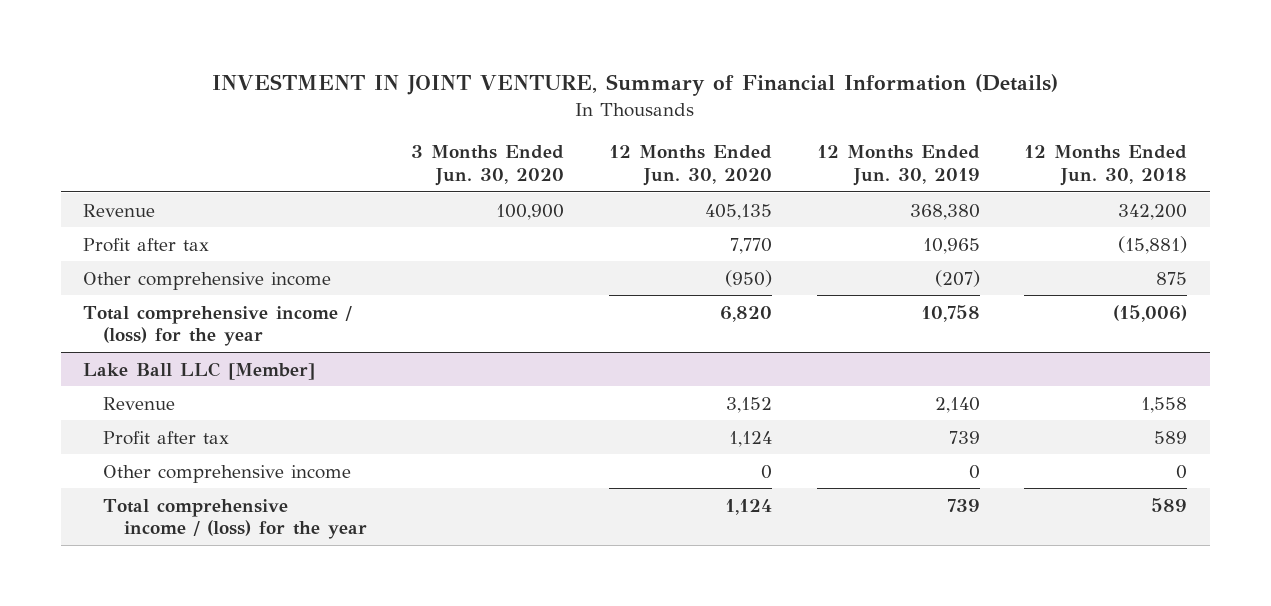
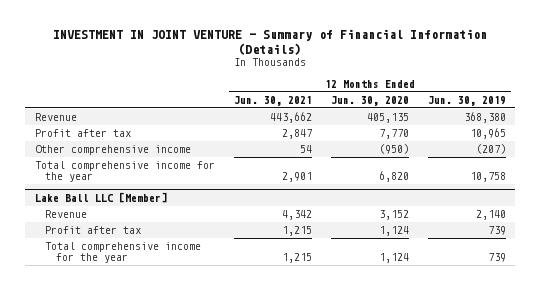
[212,74,1059,97] INVESTMENT IN JOINT VENTURE, Summary of Financial Information (Details) -> [53,29,488,55] INVESTMENT IN JOINT VENTURE - Summary of Financial Information (Details)
[411,145,565,187] 3 Months Ended Jun. 30, 2020 -> none
[1024,145,1188,187] 12 Months Ended Jun. 30, 2018 -> none
none -> [233,95,312,106] Jun. 30, 2021
[83,305,353,347] Total comprehensive income / (loss) for the year -> [34,161,215,183] Total comprehensive income for the year
[103,464,352,483] Other comprehensive income -> none
[103,498,367,540] Total comprehensive income / (loss) for the year -> [45,242,202,264] Total comprehensive income for the year

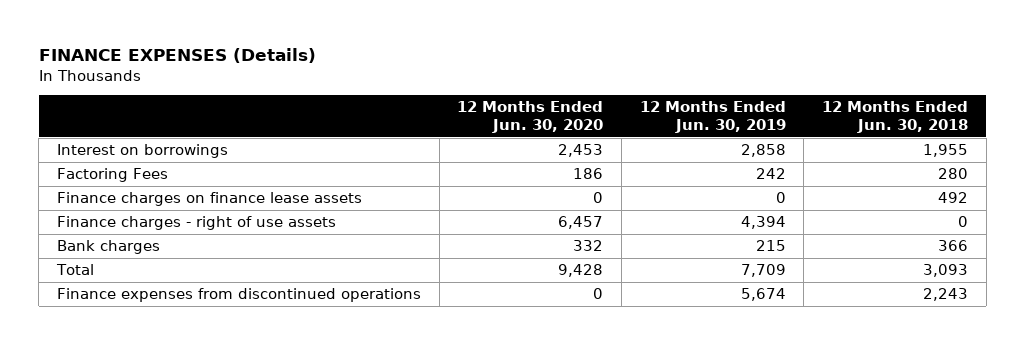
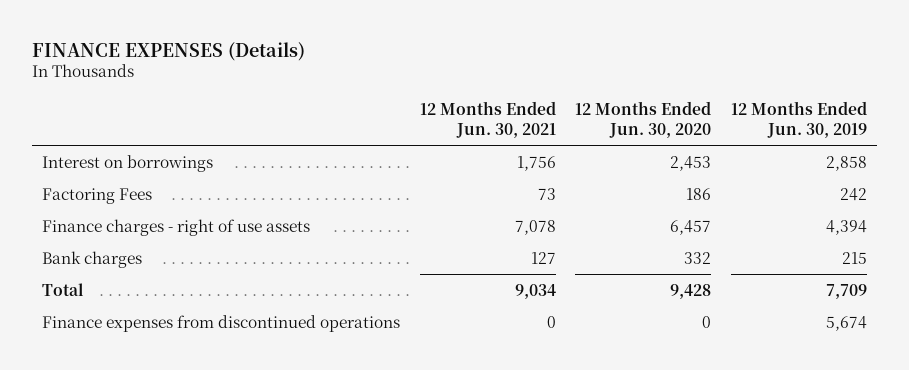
[821,101,968,133] 12 Months Ended Jun. 30, 2018 -> none
none -> [419,100,556,138] 12 Months Ended Jun. 30, 2021
[57,192,363,207] Finance charges on finance lease assets -> none

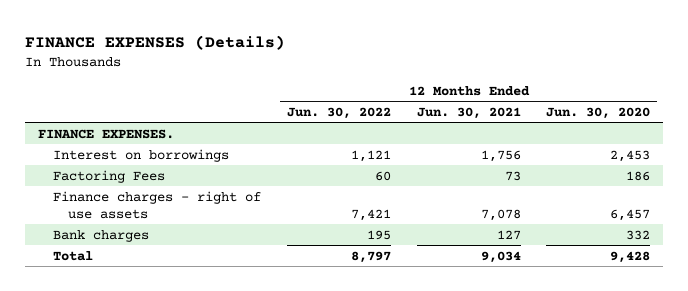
[731,100,868,138] 12 Months Ended Jun. 30, 2019 -> none
none -> [286,107,391,120] Jun. 30, 2022
none -> [38,128,175,139] FINANCE EXPENSES.
[42,314,401,332] Finance expenses from discontinued operations -> none

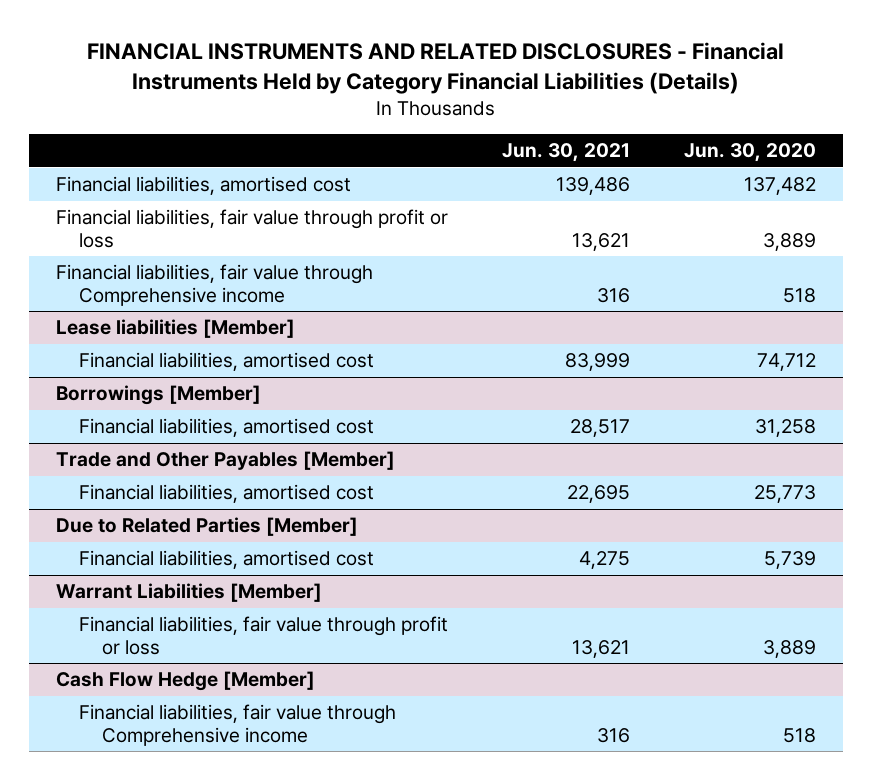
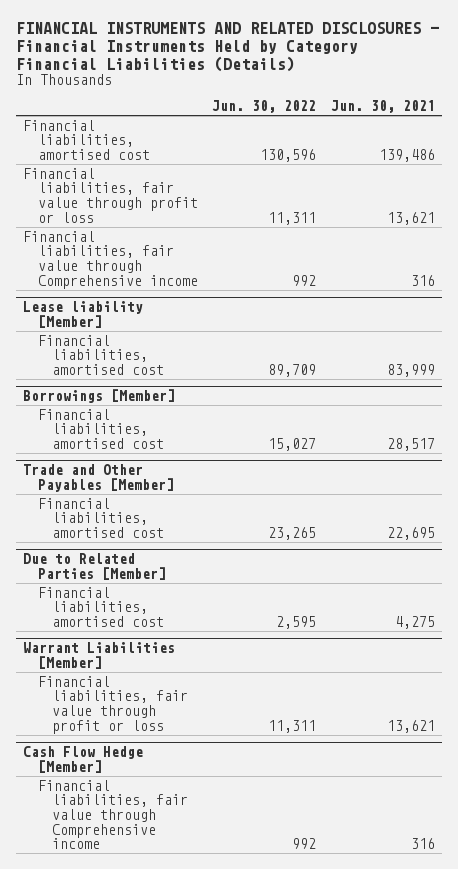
[684,143,817,163] Jun. 30, 2020 -> none
none -> [212,100,317,114] Jun. 30, 2022
[55,319,295,339] Lease liabilities [Member] -> [23,300,144,328] Lease liability [Member]

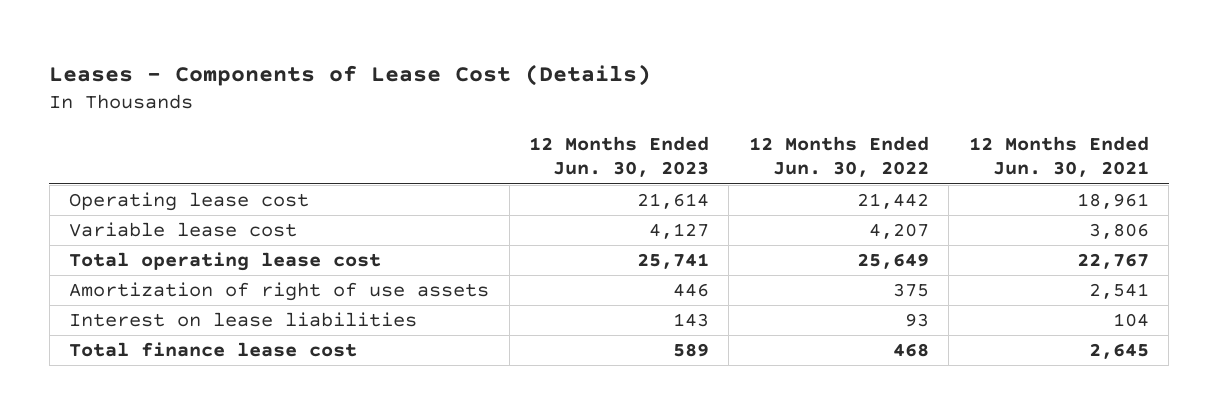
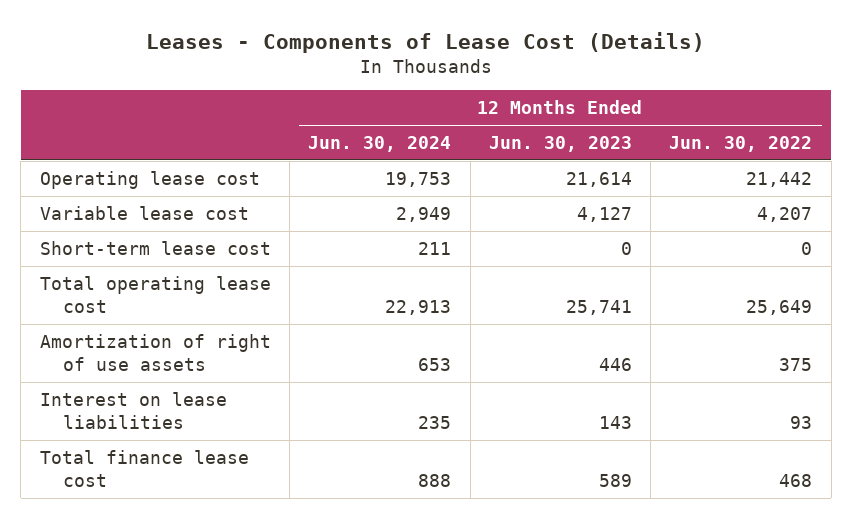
[968,135,1149,178] 12 Months Ended Jun. 30, 2021 -> none
none -> [308,135,452,152] Jun. 30, 2024
none -> [39,240,271,255] Short-term lease cost

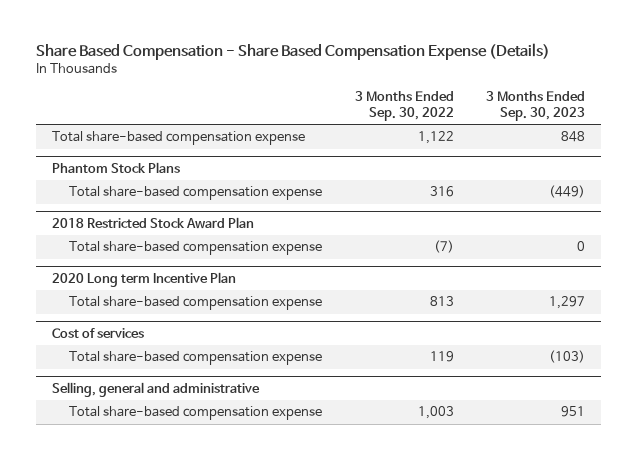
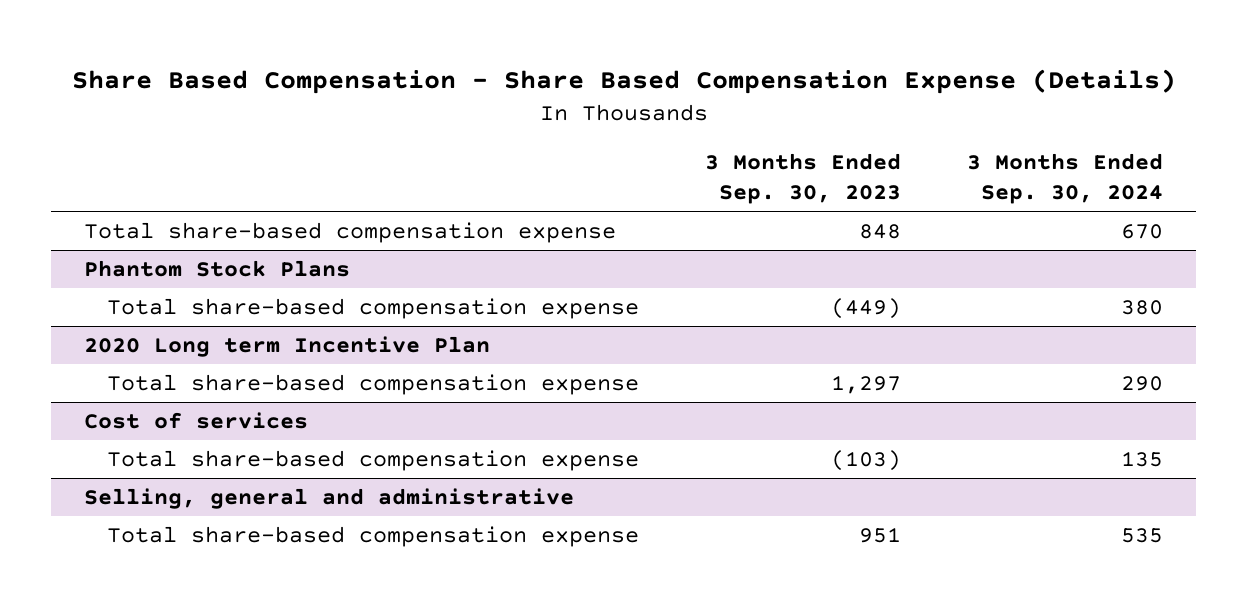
[354,91,454,121] 3 Months Ended Sep. 30, 2022 -> none
none -> [967,153,1164,205] 3 Months Ended Sep. 30, 2024
[52,217,255,230] 2018 Restricted Stock Award Plan -> none
[69,241,323,256] Total share-based compensation expense -> none

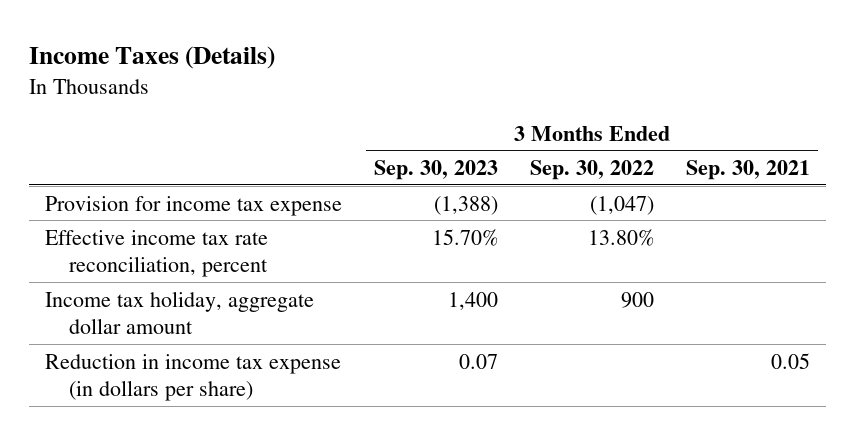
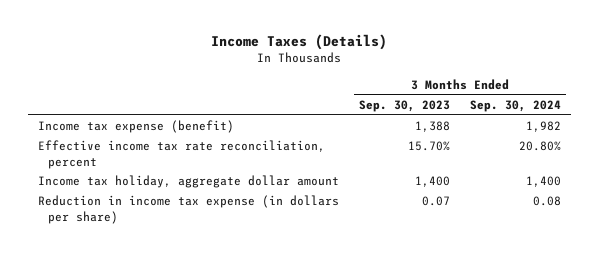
[529,160,654,181] Sep. 30, 2022 -> none
[685,160,810,181] Sep. 30, 2021 -> none
none -> [469,99,561,112] Sep. 30, 2024
[45,195,343,216] Provision for income tax expense -> [37,120,234,134] Income tax expense (benefit)
[434,195,499,215] (1,388) -> [414,121,450,133] 1,388

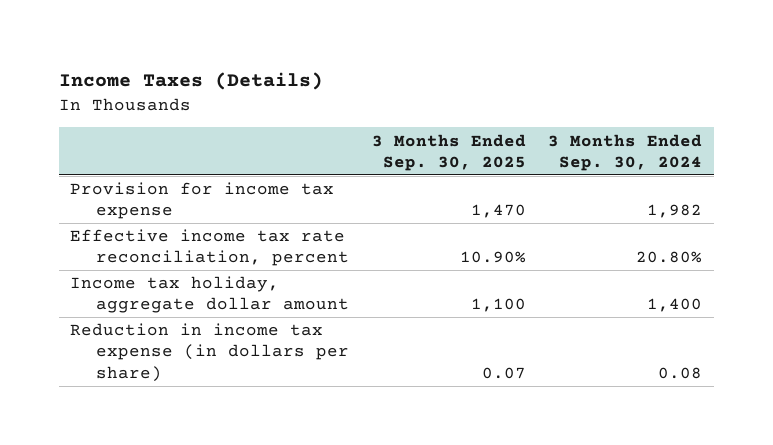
[358,99,450,112] Sep. 30, 2023 -> none
none -> [371,133,526,171] 3 Months Ended Sep. 30, 2025
[37,120,234,134] Income tax expense (benefit) -> [70,182,335,220] Provision for income tax expense

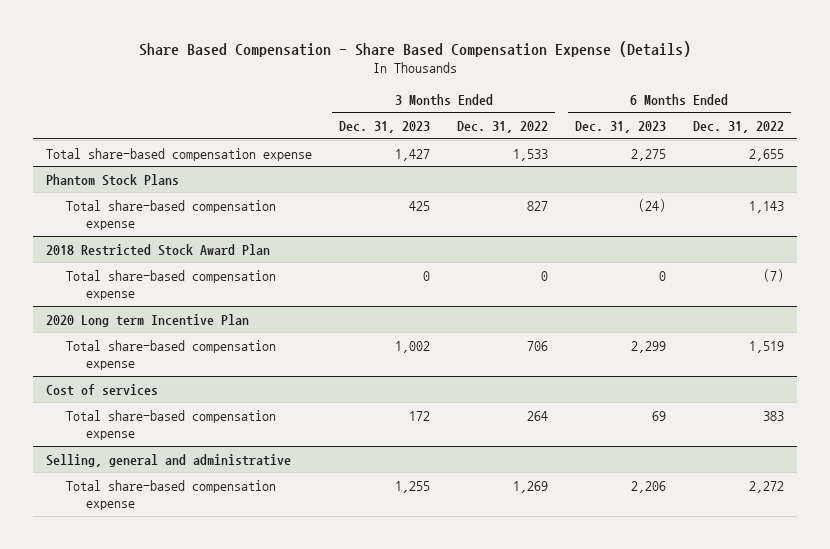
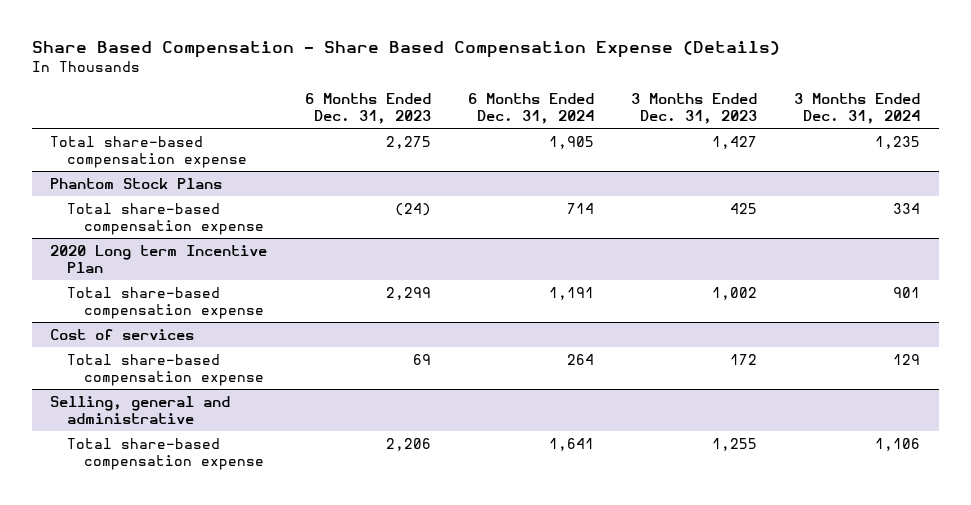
[456,121,548,134] Dec. 31, 2022 -> none
[692,121,784,134] Dec. 31, 2022 -> none
none -> [467,92,594,124] 6 Months Ended Dec. 31, 2024
none -> [794,92,921,124] 3 Months Ended Dec. 31, 2024
[46,243,271,256] 2018 Restricted Stock Award Plan -> none
[66,269,277,300] Total share-based compensation expense -> none

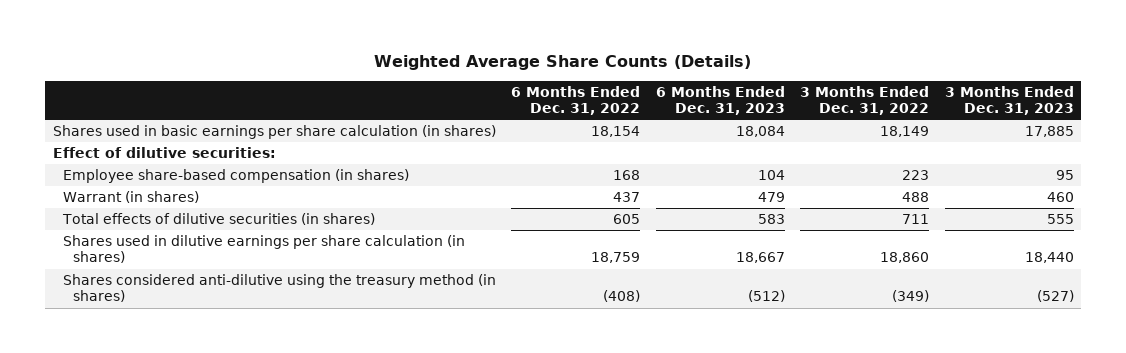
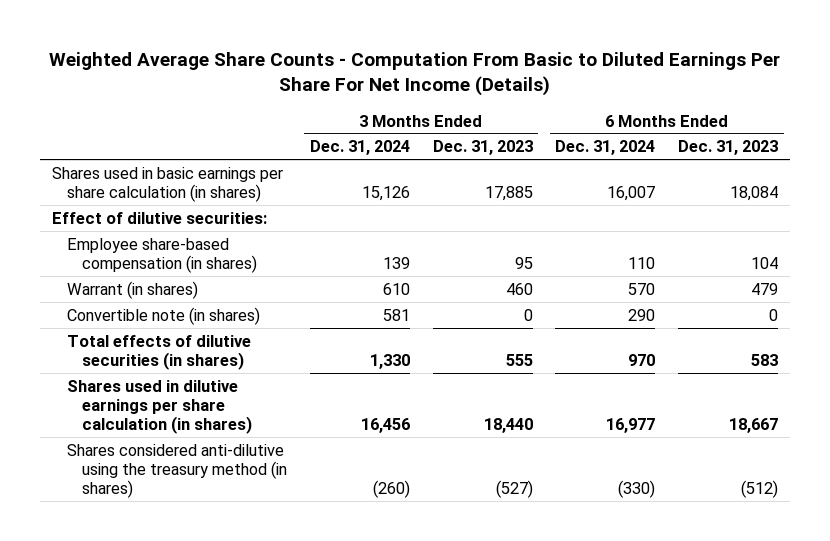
[374,54,752,70] Weighted Average Share Counts (Details) -> [48,51,780,97] Weighted Average Share Counts - Computation From Basic to Diluted Earnings Per Share For Net Income (Details)
[511,86,641,116] 6 Months Ended Dec. 31, 2022 -> none
[800,86,930,116] 3 Months Ended Dec. 31, 2022 -> none
none -> [309,140,410,156] Dec. 31, 2024
none -> [555,140,656,156] Dec. 31, 2024
none -> [66,306,260,325] Convertible note (in shares)

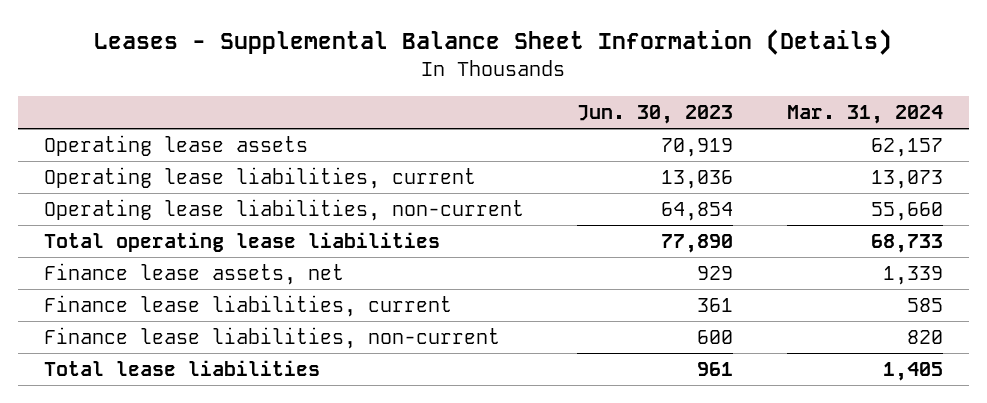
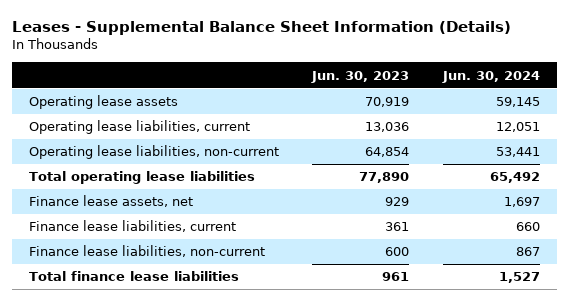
[786,105,943,125] Mar. 31, 2024 -> none
none -> [442,70,541,83] Jun. 30, 2024
[44,360,321,377] Total lease liabilities -> [28,271,239,282] Total finance lease liabilities

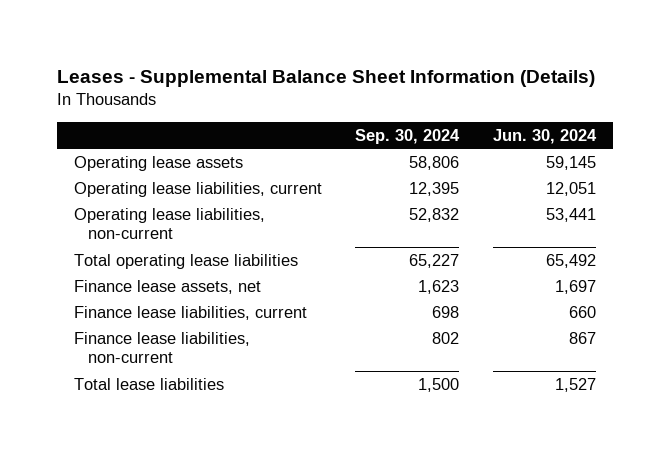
[311,70,410,83] Jun. 30, 2023 -> none
none -> [355,128,461,144] Sep. 30, 2024
[28,271,239,282] Total finance lease liabilities -> [73,377,224,390] Total lease liabilities

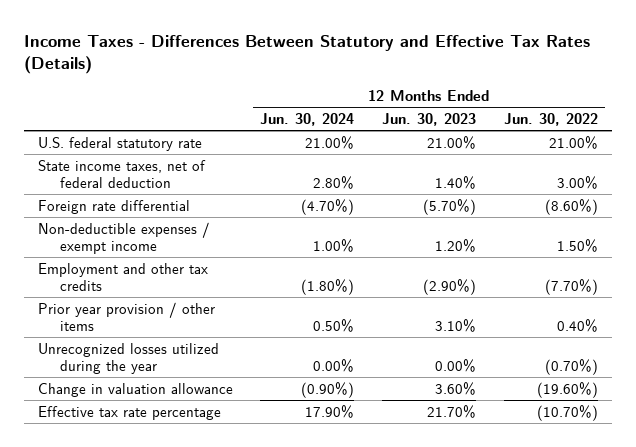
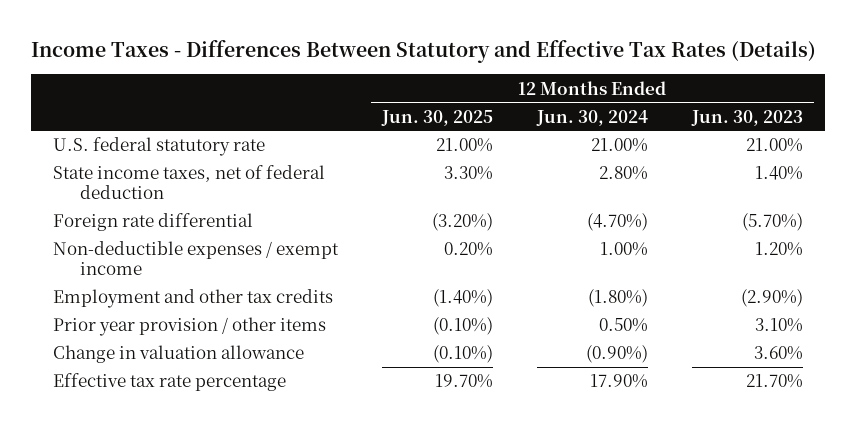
[504,113,599,127] Jun. 30, 2022 -> none
none -> [380,109,493,126] Jun. 30, 2025
[37,342,219,374] Unrecognized losses utilized during the year -> none

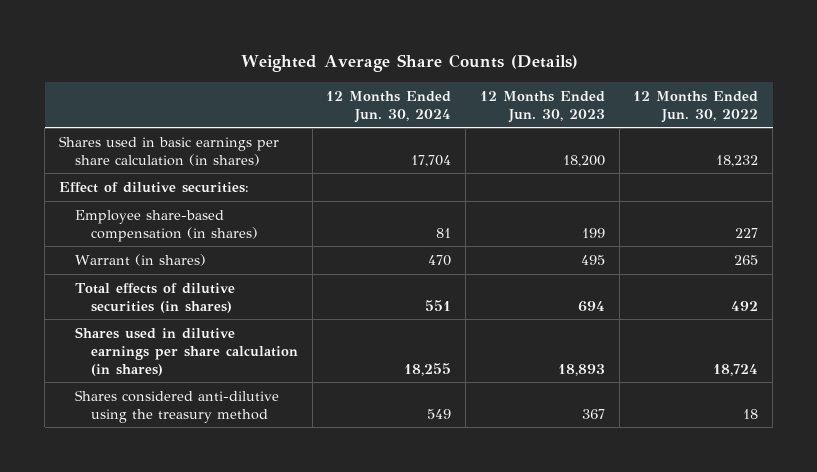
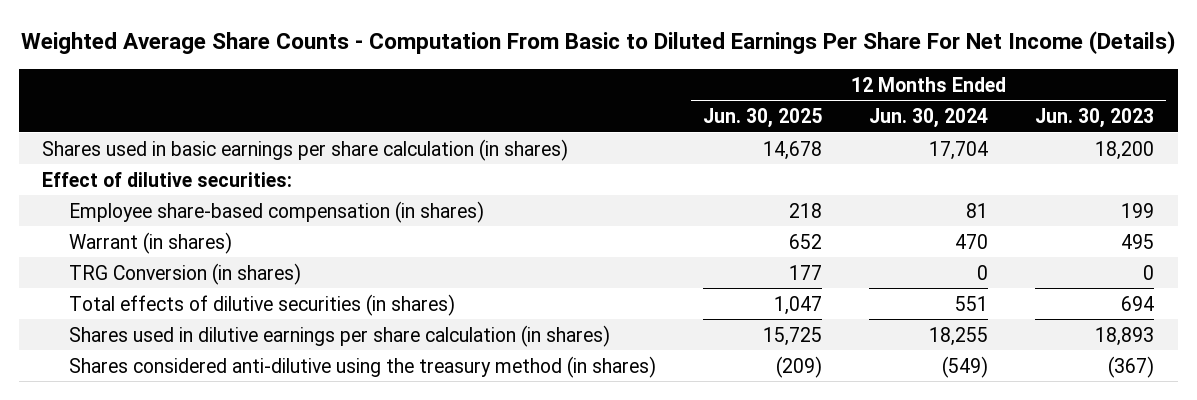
[240,54,578,73] Weighted Average Share Counts (Details) -> [21,31,1176,55] Weighted Average Share Counts - Computation From Basic to Diluted Earnings Per Share For Net Income (Details)
[633,90,759,123] 12 Months Ended Jun. 30, 2022 -> none
none -> [703,107,823,128] Jun. 30, 2025
none -> [68,262,301,285] TRG Conversion (in shares)
[74,389,279,423] Shares considered anti-dilutive using the treasury method -> [68,355,656,378] Shares considered anti-dilutive using the treasury method (in shares)
[427,408,452,419] 549 -> [942,355,989,378] (549)
[581,408,605,419] 367 -> [1108,355,1155,378] (367)

